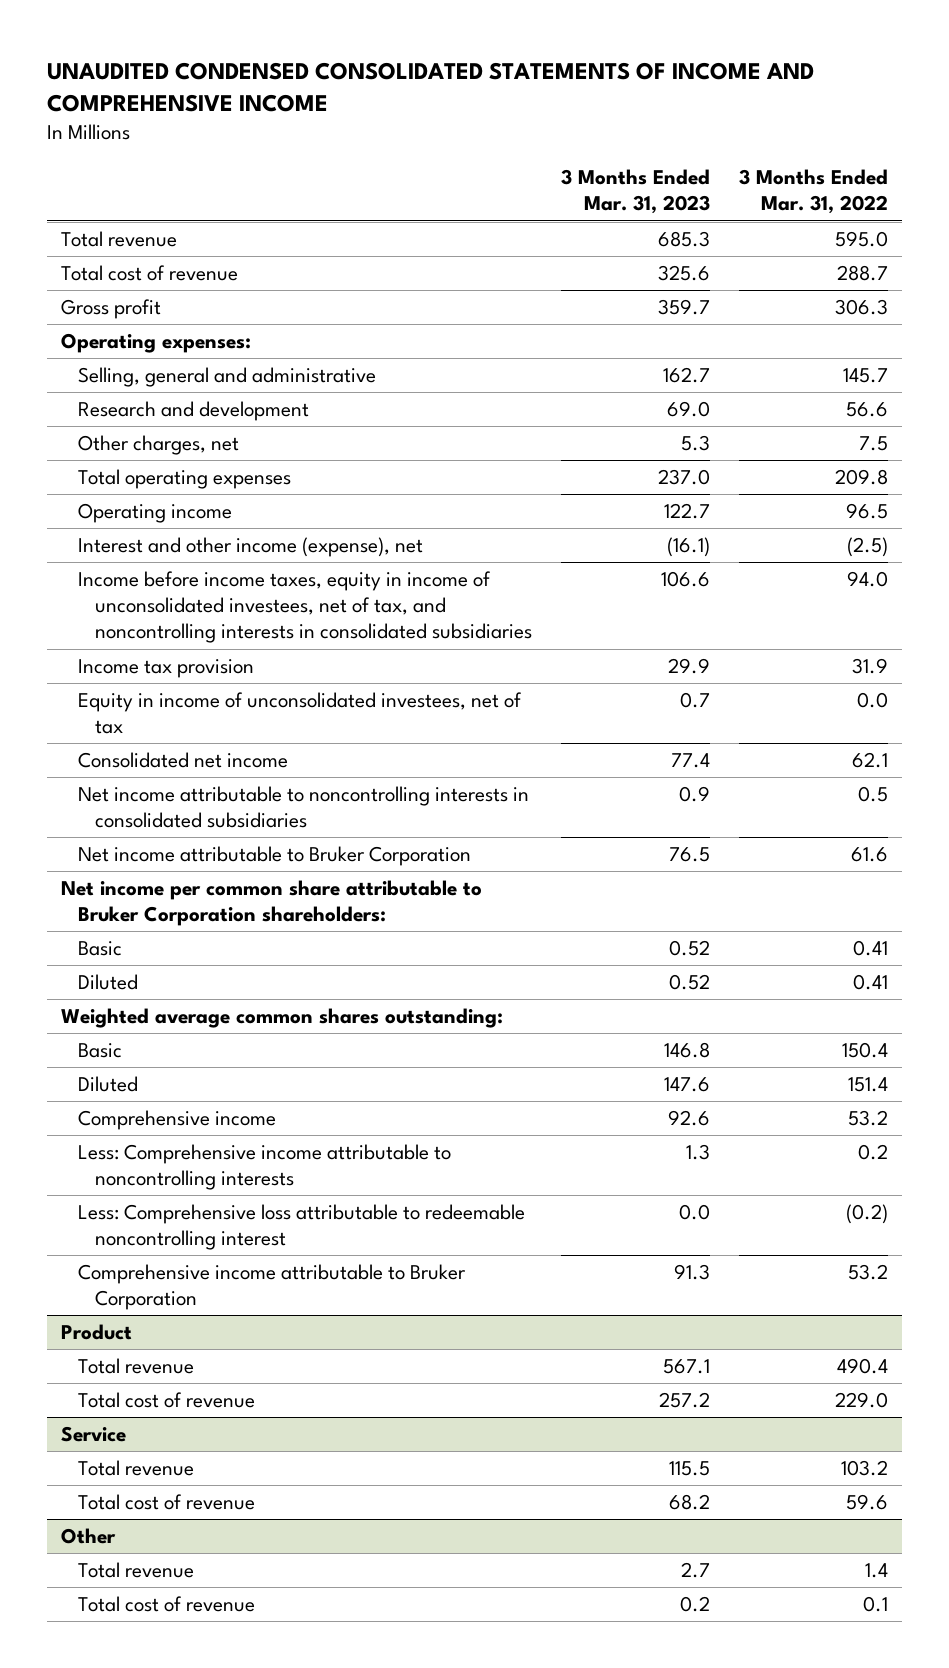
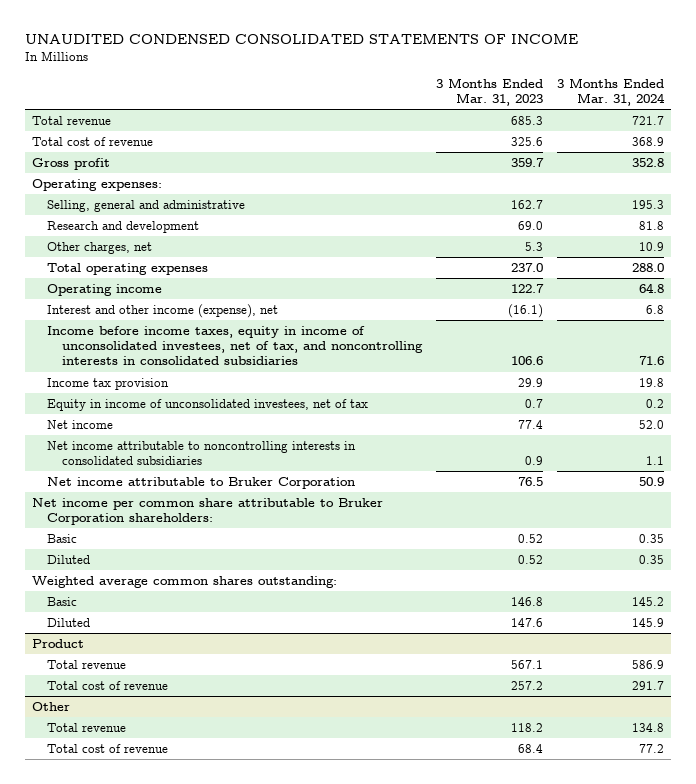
[46,62,814,113] UNAUDITED CONDENSED CONSOLIDATED STATEMENTS OF INCOME AND COMPREHENSIVE INCOME -> [24,33,578,44] UNAUDITED CONDENSED CONSOLIDATED STATEMENTS OF INCOME
[738,169,888,215] 3 Months Ended Mar. 31, 2022 -> none
none -> [557,77,666,106] 3 Months Ended Mar. 31, 2024
[77,752,288,769] Consolidated net income -> [46,419,113,429] Net income
[77,1110,276,1131] Comprehensive income -> none
[77,1144,451,1191] Less: Comprehensive income attributable to noncontrolling interests -> none
[77,1204,525,1251] Less: Comprehensive loss attributable to redeemable noncontrolling interest -> none
[77,1264,466,1311] Comprehensive income attributable to Bruker Corporation -> none
[61,1426,127,1443] Service -> none
[77,1460,194,1477] Total revenue -> none
[77,1494,255,1511] Total cost of revenue -> none
[680,1562,710,1579] 2.7 -> [510,722,543,732] 118.2
[679,1596,710,1613] 0.2 -> [517,743,543,753] 68.4

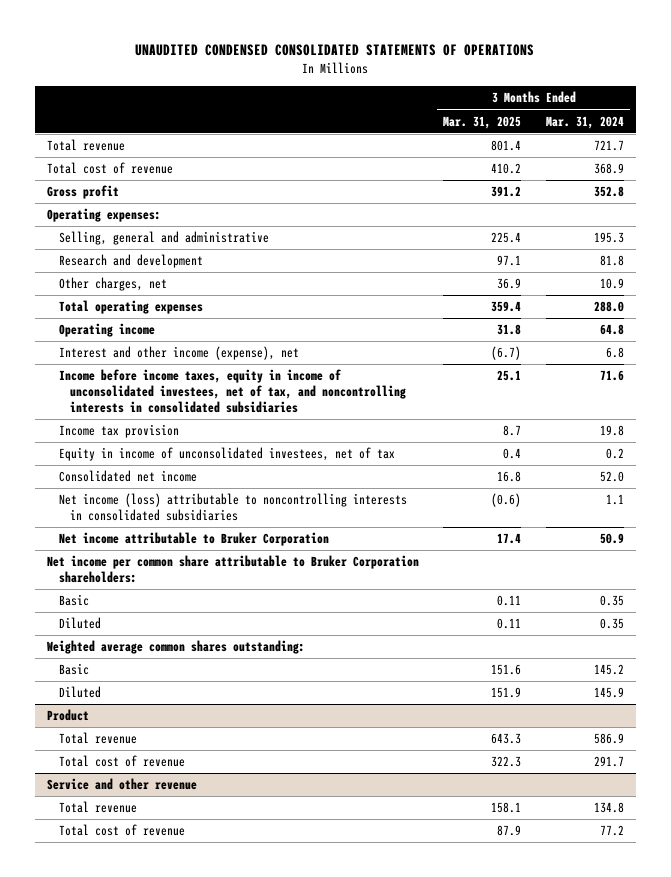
[24,33,578,44] UNAUDITED CONDENSED CONSOLIDATED STATEMENTS OF INCOME -> [135,44,535,57] UNAUDITED CONDENSED CONSOLIDATED STATEMENTS OF OPERATIONS
[435,77,543,106] 3 Months Ended Mar. 31, 2023 -> none
none -> [443,115,522,129] Mar. 31, 2025
[46,419,113,429] Net income -> [58,470,197,483] Consolidated net income
[46,440,356,466] Net income attributable to noncontrolling interests in consolidated subsidiaries -> [58,493,407,522] Net income (loss) attributable to noncontrolling interests in consolidated subsidiaries
[31,701,70,711] Other -> [47,778,198,791] Service and other revenue

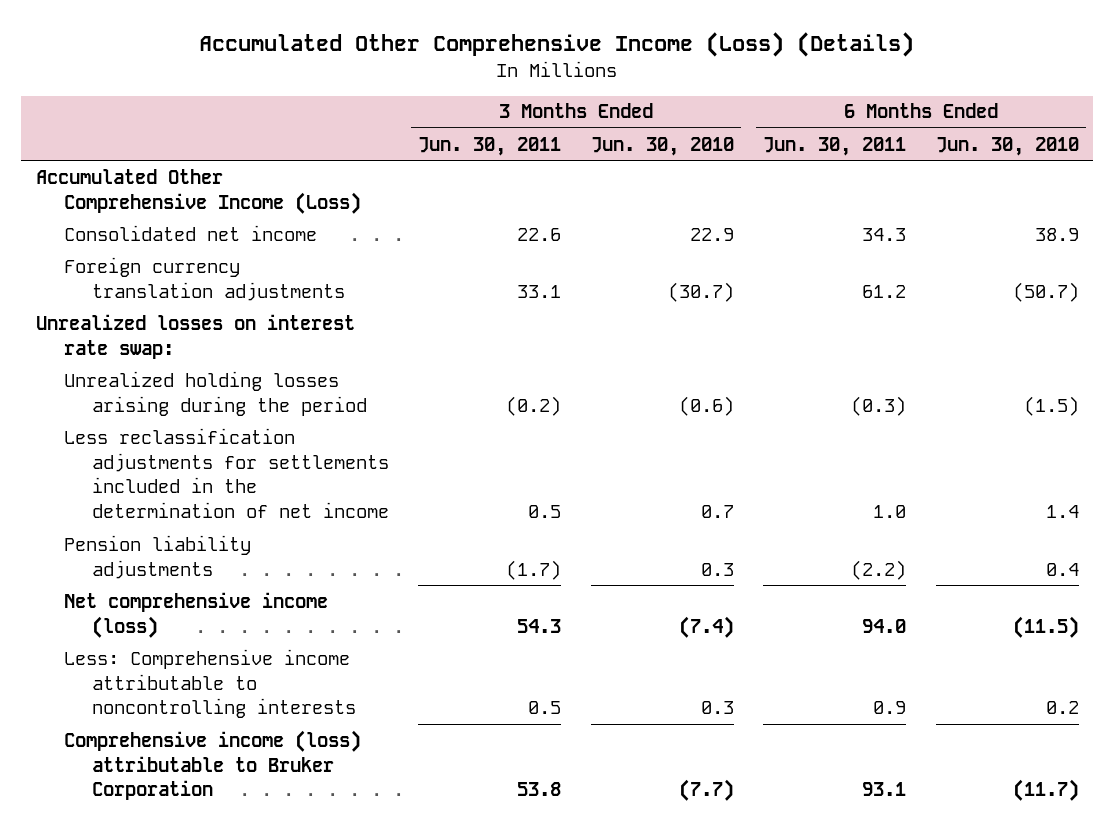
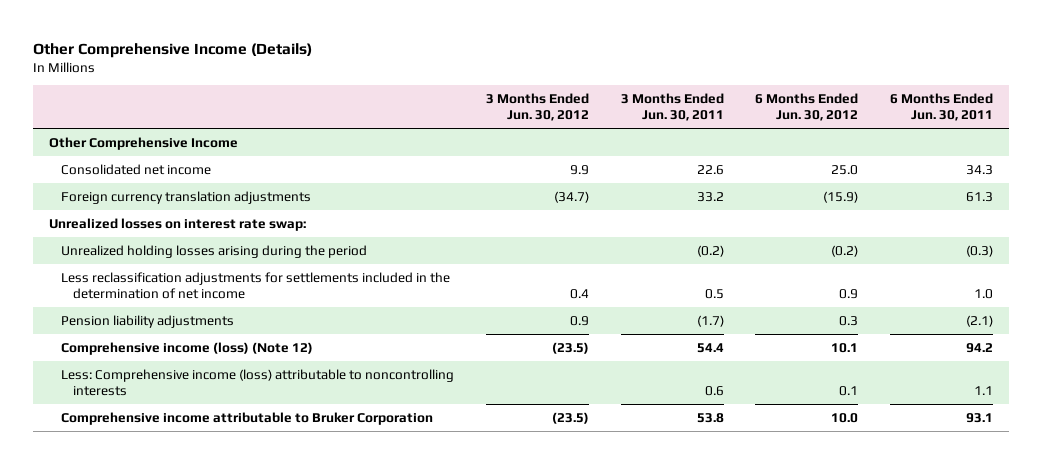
[199,31,915,57] Accumulated Other Comprehensive Income (Loss) (Details) -> [33,42,313,58] Other Comprehensive Income (Details)
[590,136,734,156] Jun. 30, 2010 -> none
[935,136,1079,156] Jun. 30, 2010 -> none
none -> [485,93,589,122] 3 Months Ended Jun. 30, 2012
none -> [755,93,859,122] 6 Months Ended Jun. 30, 2012
[35,168,361,214] Accumulated Other Comprehensive Income (Loss) -> [48,136,238,150] Other Comprehensive Income
[517,284,562,298] 33.1 -> [696,191,724,202] 33.2
[862,284,907,298] 61.2 -> [966,191,994,202] 61.3
[851,559,907,580] (2.2) -> [966,314,994,327] (2.1)
[63,591,328,638] Net comprehensive income (loss) -> [60,341,313,355] Comprehensive income (loss) (Note 12)
[517,618,562,633] 54.3 -> [696,342,724,353] 54.4
[862,618,907,633] 94.0 -> [966,342,994,353] 94.2
[63,648,356,719] Less: Comprehensive income attributable to noncontrolling interests -> [60,368,454,396] Less: Comprehensive income (loss) attributable to noncontrolling interests
[528,701,562,715] 0.5 -> [704,385,724,396] 0.6
[873,701,907,715] 0.9 -> [974,385,994,395] 1.1
[63,729,361,801] Comprehensive income (loss) attributable to Bruker Corporation -> [60,411,433,425] Comprehensive income attributable to Bruker Corporation

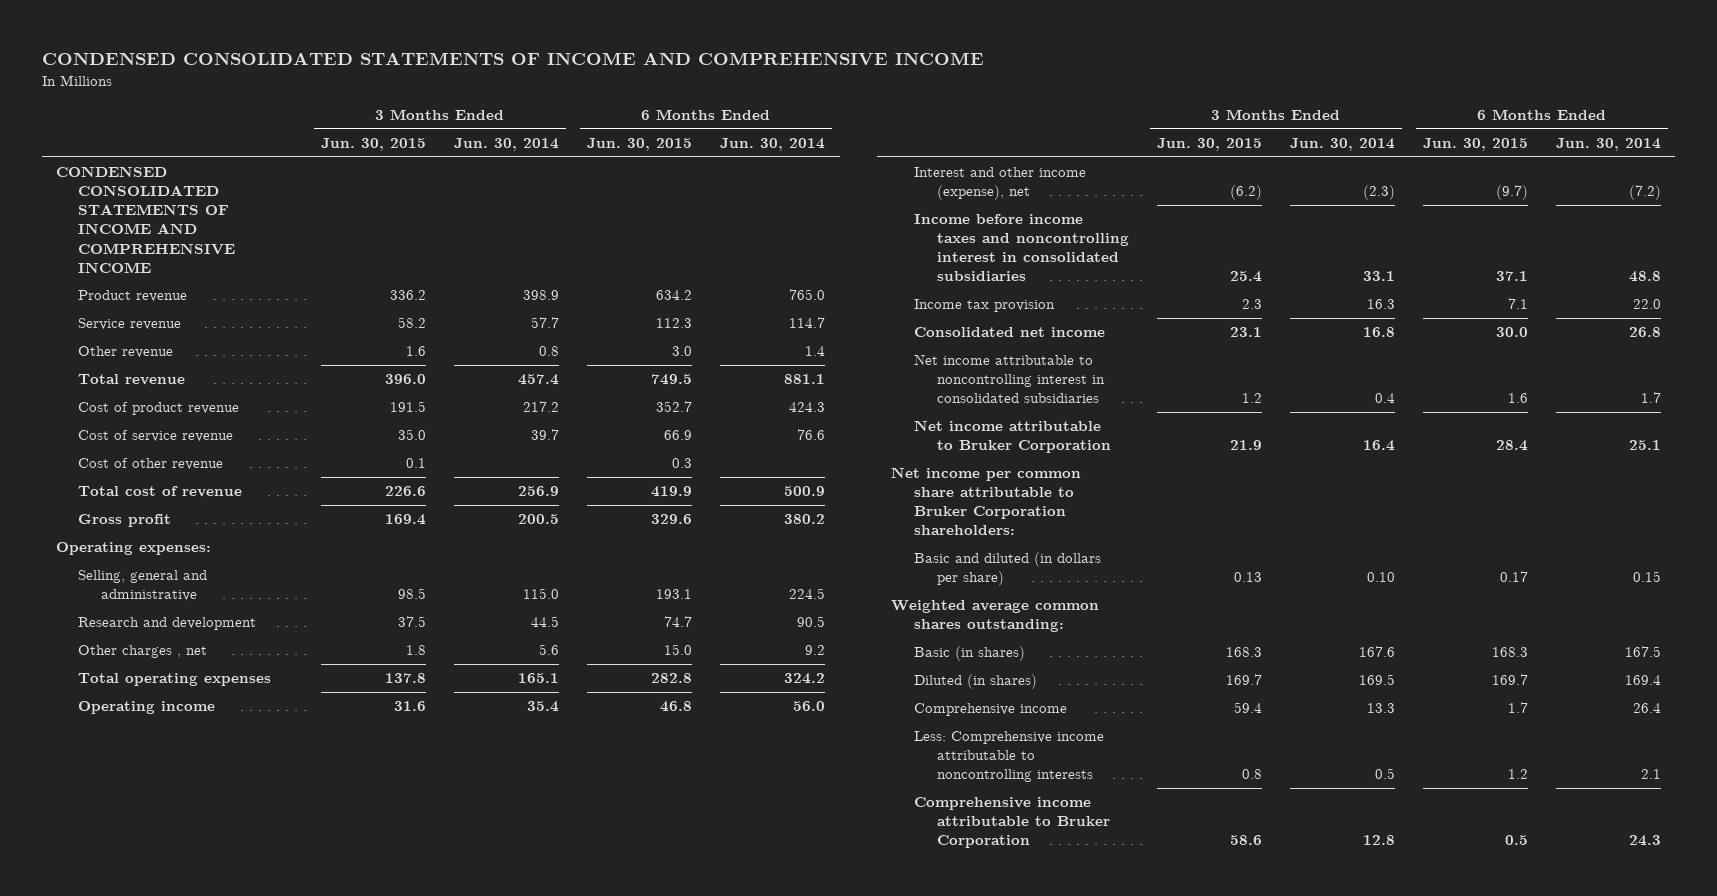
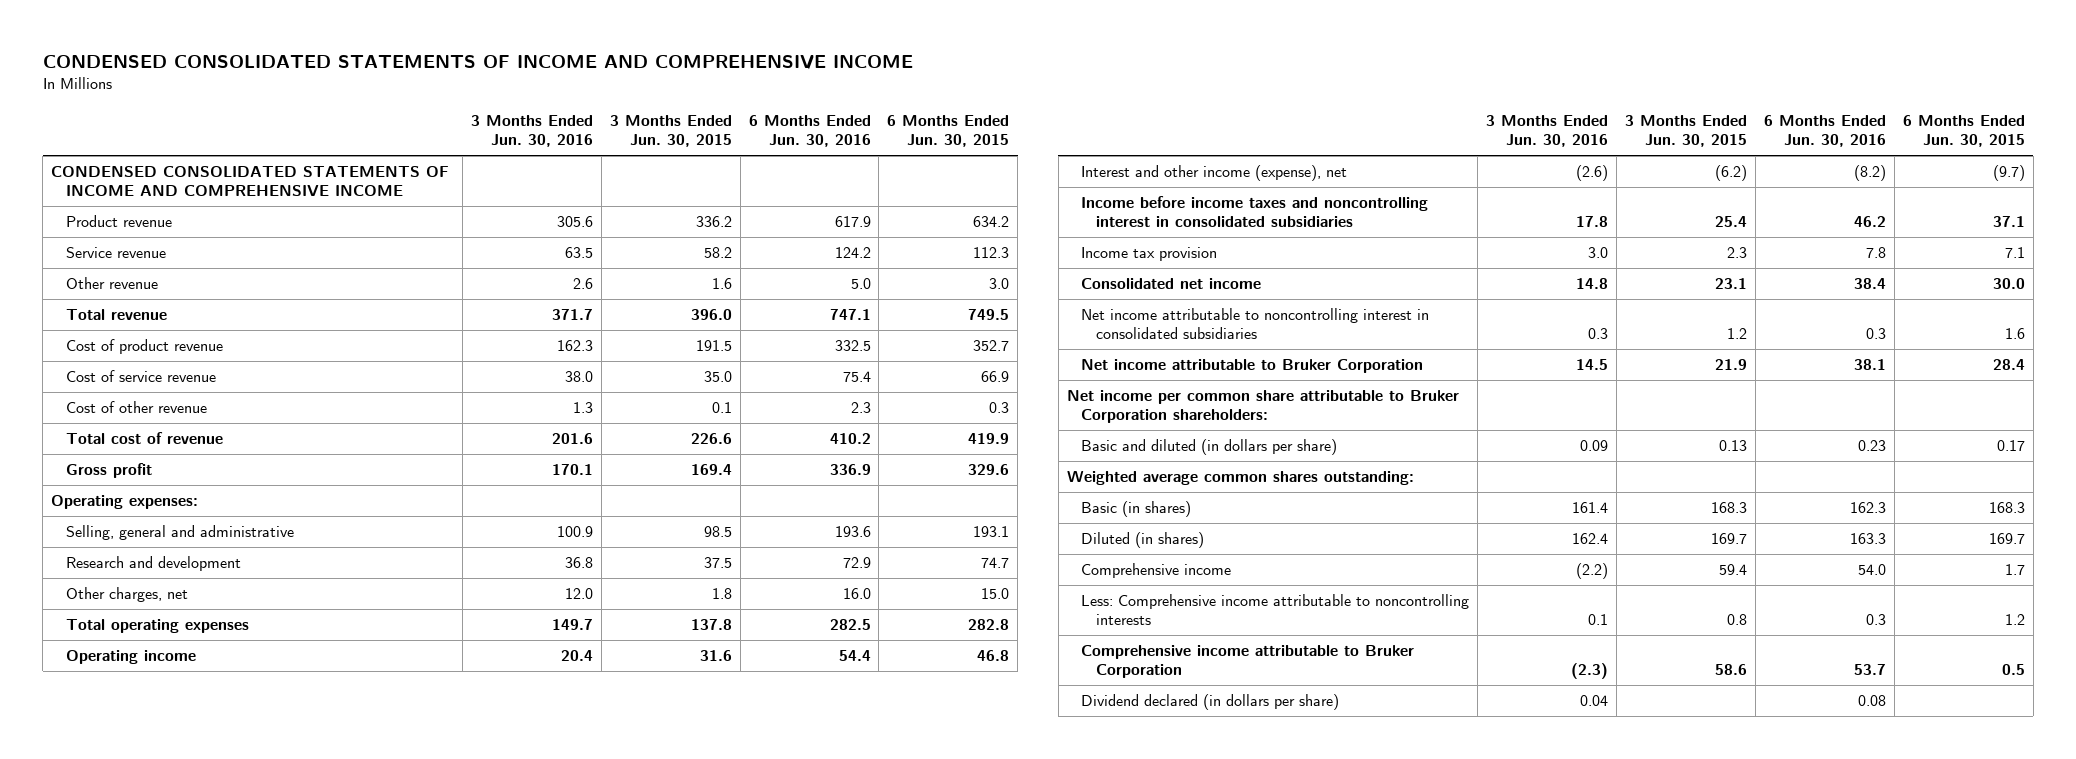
[454,137,560,151] Jun. 30, 2014 -> none
[720,137,826,151] Jun. 30, 2014 -> none
none -> [470,115,593,148] 3 Months Ended Jun. 30, 2016
none -> [748,115,871,148] 6 Months Ended Jun. 30, 2016
[78,645,208,659] Other charges , net -> [65,586,188,602] Other charges, net
none -> [1081,693,1340,710] Dividend declared (in dollars per share)

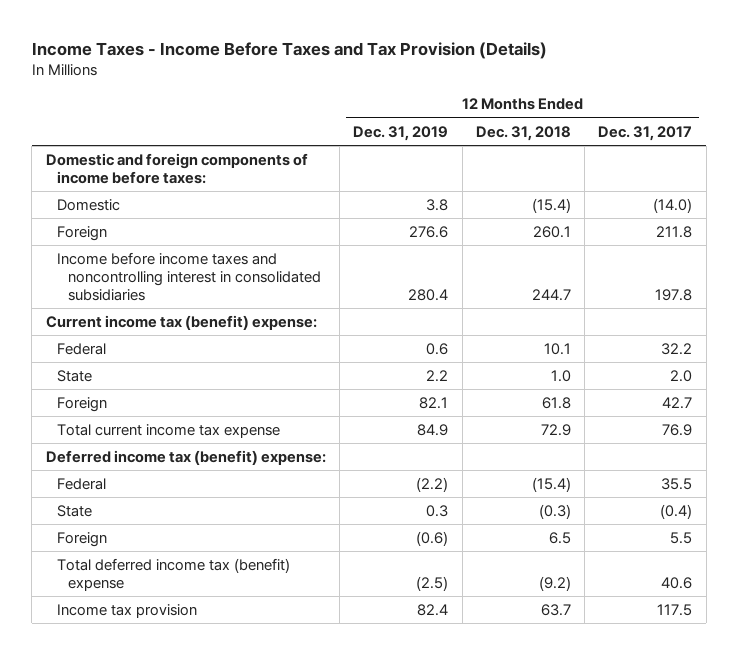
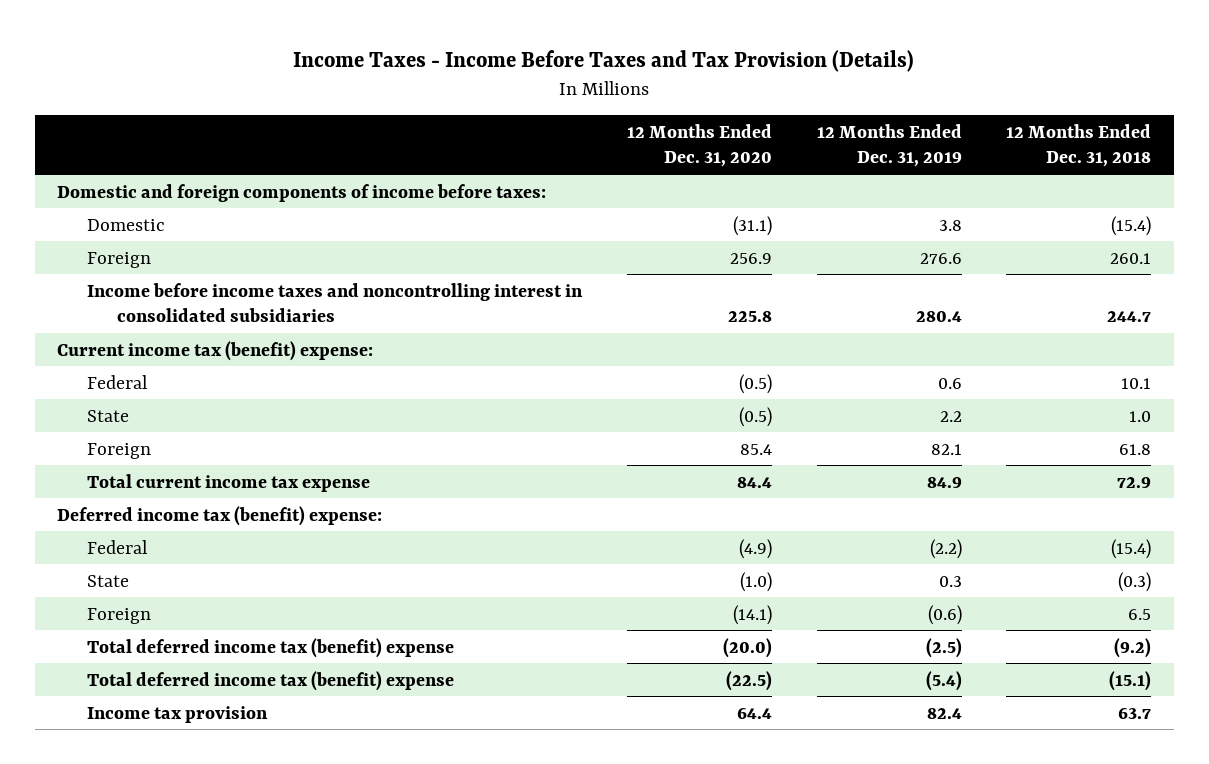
[598,125,693,141] Dec. 31, 2017 -> none
none -> [626,123,772,168] 12 Months Ended Dec. 31, 2020
none -> [87,670,455,691] Total deferred income tax (benefit) expense

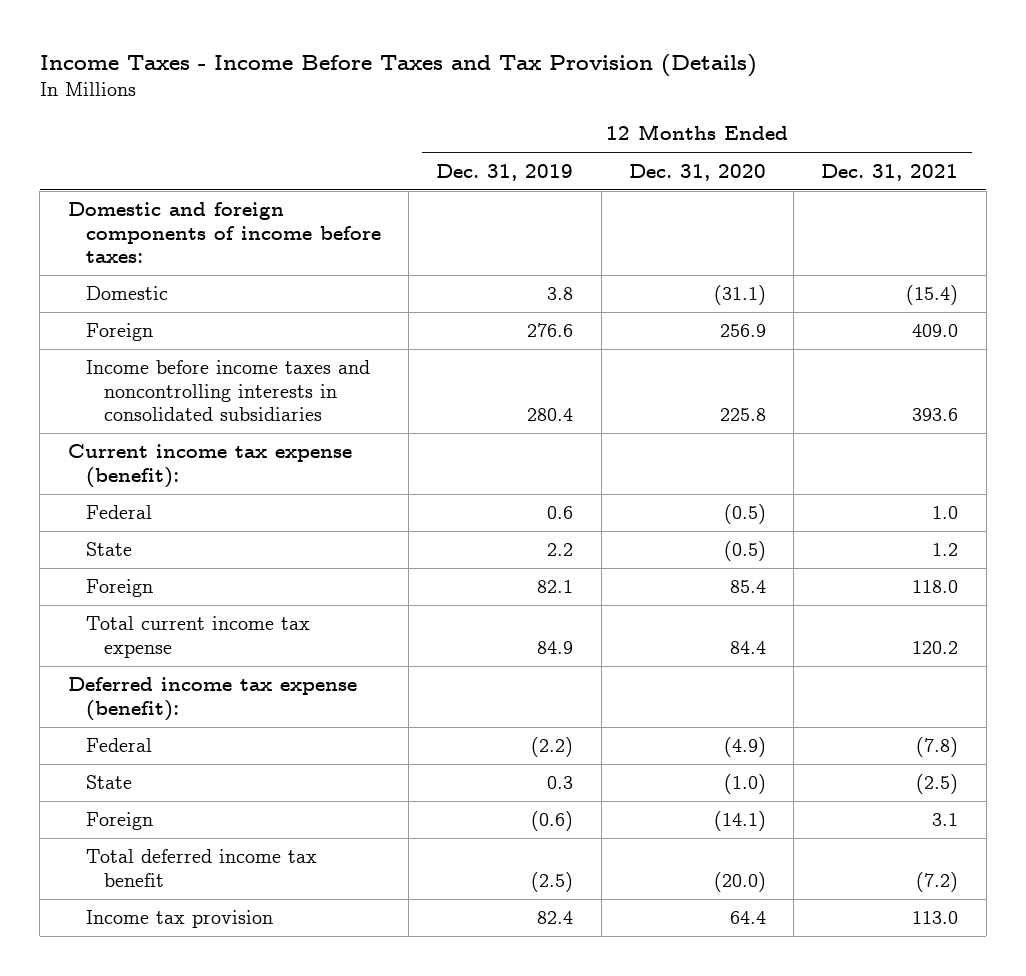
[1006,123,1152,168] 12 Months Ended Dec. 31, 2018 -> none
none -> [821,163,959,181] Dec. 31, 2021
[87,282,584,323] Income before income taxes and noncontrolling interest in consolidated subsidiaries -> [85,360,370,422] Income before income taxes and noncontrolling interests in consolidated subsidiaries
[57,340,374,361] Current income tax (benefit) expense: -> [67,444,352,488] Current income tax expense (benefit):
[57,505,383,526] Deferred income tax (benefit) expense: -> [67,677,357,721] Deferred income tax expense (benefit):
[87,670,455,691] Total deferred income tax (benefit) expense -> none
[87,637,455,658] Total deferred income tax (benefit) expense -> [85,849,317,887] Total deferred income tax benefit

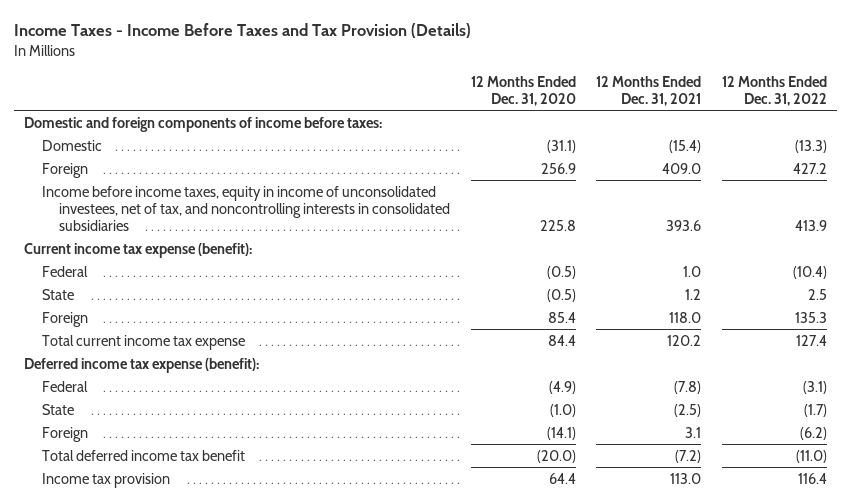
[436,163,574,181] Dec. 31, 2019 -> none
none -> [721,75,827,106] 12 Months Ended Dec. 31, 2022
[85,360,370,422] Income before income taxes and noncontrolling interests in consolidated subsidiaries -> [41,185,450,231] Income before income taxes, equity in income of unconsolidated investees, net of tax, and noncontrolling interests in consolidated subsidiaries

